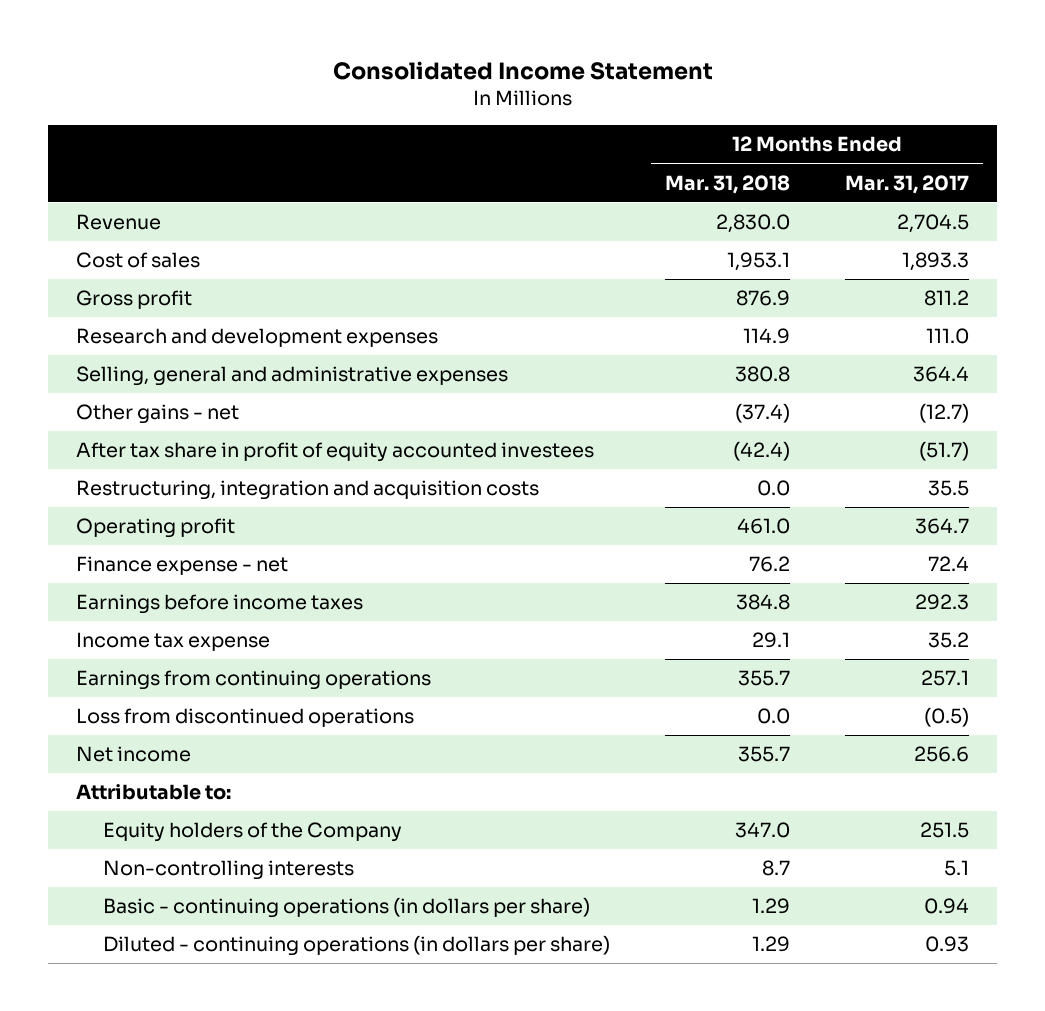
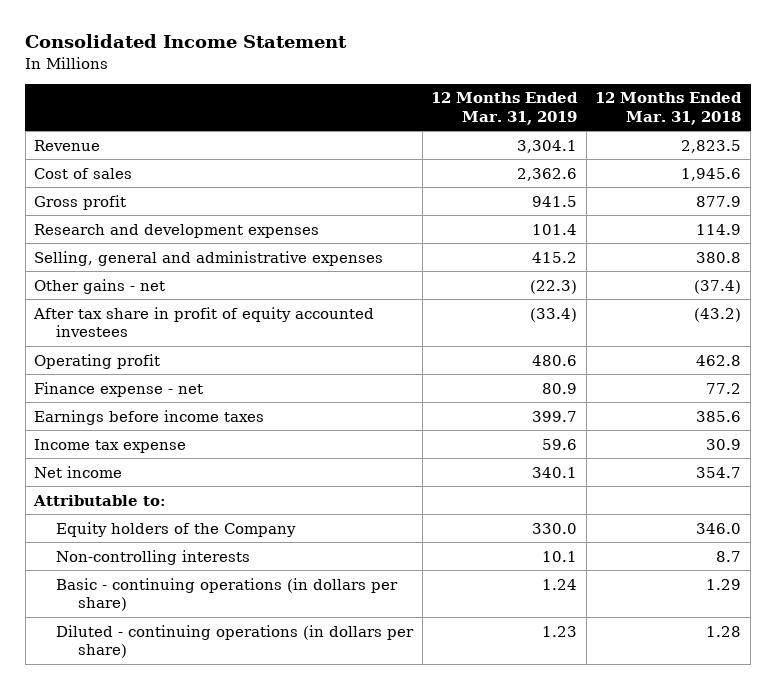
[845,174,970,194] Mar. 31, 2017 -> none
none -> [431,92,579,125] 12 Months Ended Mar. 31, 2019
[716,214,791,234] 2,830.0 -> [681,139,742,153] 2,823.5
[727,252,791,272] 1,953.1 -> [681,167,742,181] 1,945.6
[736,290,791,307] 876.9 -> [696,195,742,207] 877.9
[75,480,539,501] Restructuring, integration and acquisition costs -> none
[75,670,431,691] Earnings from continuing operations -> none
[75,708,414,728] Loss from discontinued operations -> none
[733,441,791,462] (42.4) -> [694,307,742,322] (43.2)
[737,518,791,535] 461.0 -> [696,354,742,366] 462.8
[749,556,791,573] 76.2 -> [706,382,742,394] 77.2
[736,594,791,611] 384.8 -> [696,410,742,422] 385.6
[752,632,791,649] 29.1 -> [706,438,742,450] 30.9
[738,746,791,763] 355.7 -> [696,466,742,478] 354.7
[735,822,791,839] 347.0 -> [696,522,742,534] 346.0
[752,936,791,953] 1.29 -> [706,625,742,637] 1.28

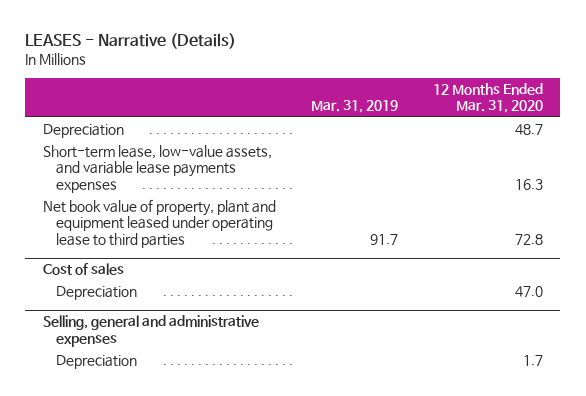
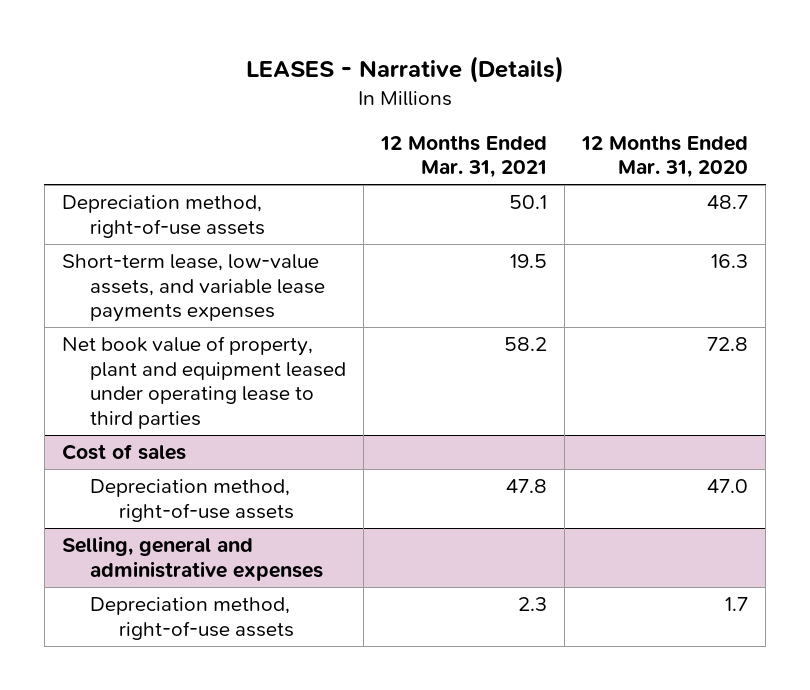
[310,100,398,114] Mar. 31, 2019 -> none
none -> [380,134,548,179] 12 Months Ended Mar. 31, 2021
[42,123,124,138] Depreciation -> [61,195,266,238] Depreciation method, right-of-use assets
[55,285,137,300] Depreciation -> [90,479,294,522] Depreciation method, right-of-use assets
[55,354,137,369] Depreciation -> [90,597,294,640] Depreciation method, right-of-use assets

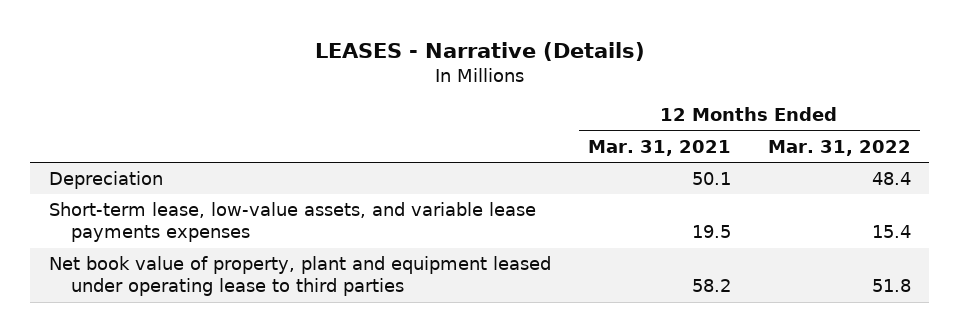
[581,134,749,179] 12 Months Ended Mar. 31, 2020 -> none
none -> [767,139,911,156] Mar. 31, 2022
[61,195,266,238] Depreciation method, right-of-use assets -> [48,171,163,190] Depreciation
[61,444,186,461] Cost of sales -> none
[90,479,294,522] Depreciation method, right-of-use assets -> none
[61,536,324,581] Selling, general and administrative expenses -> none
[90,597,294,640] Depreciation method, right-of-use assets -> none

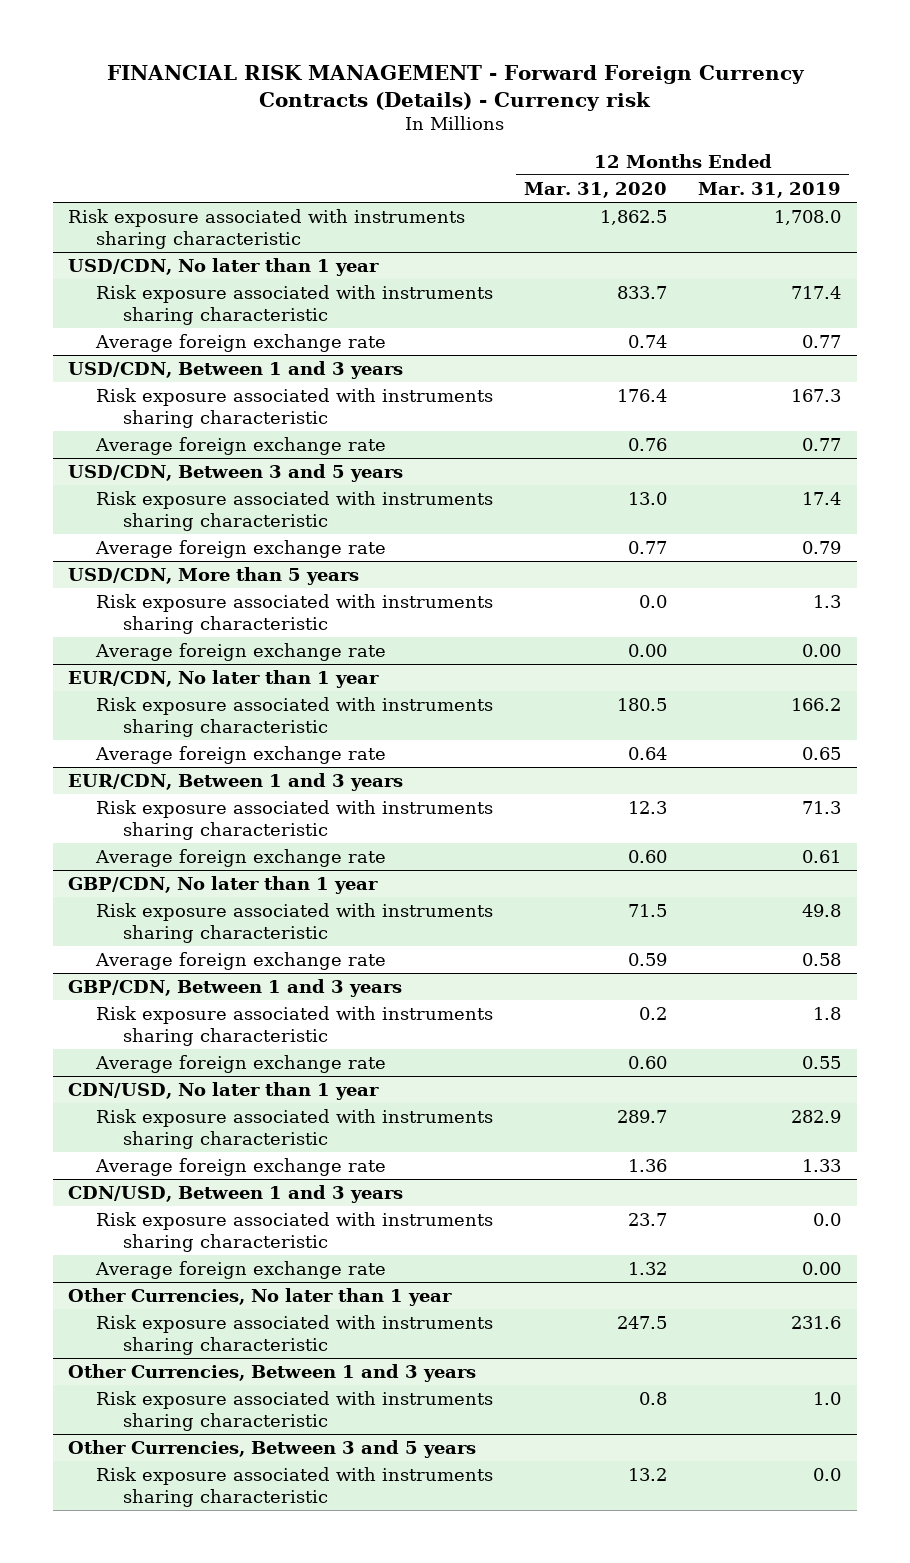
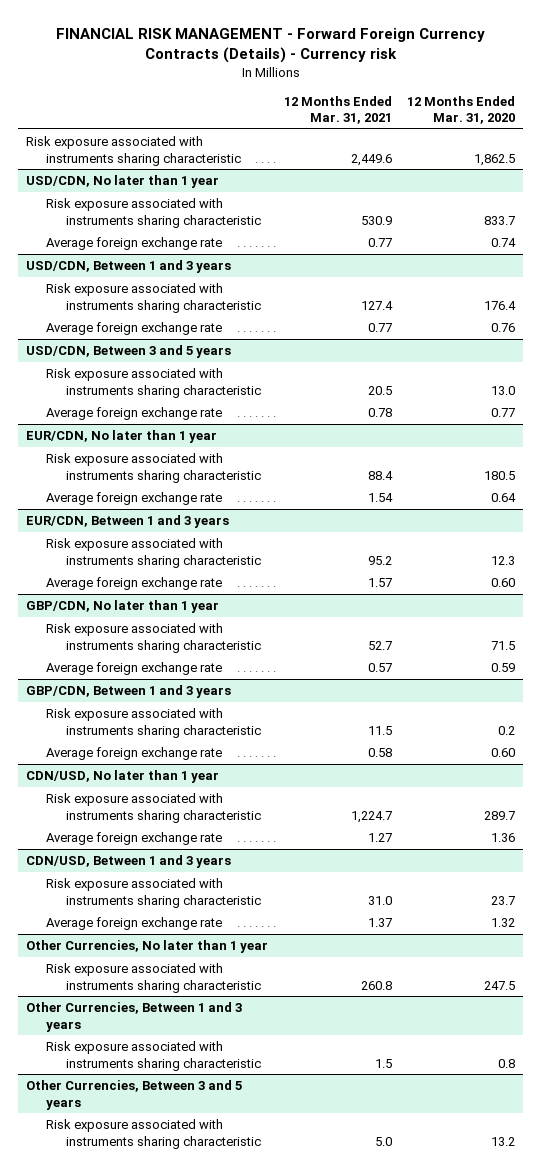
[698,182,842,199] Mar. 31, 2019 -> none
none -> [283,95,392,125] 12 Months Ended Mar. 31, 2021
[68,567,360,586] USD/CDN, More than 5 years -> none
[95,594,493,634] Risk exposure associated with instruments sharing characteristic -> none
[94,643,386,662] Average foreign exchange rate -> none

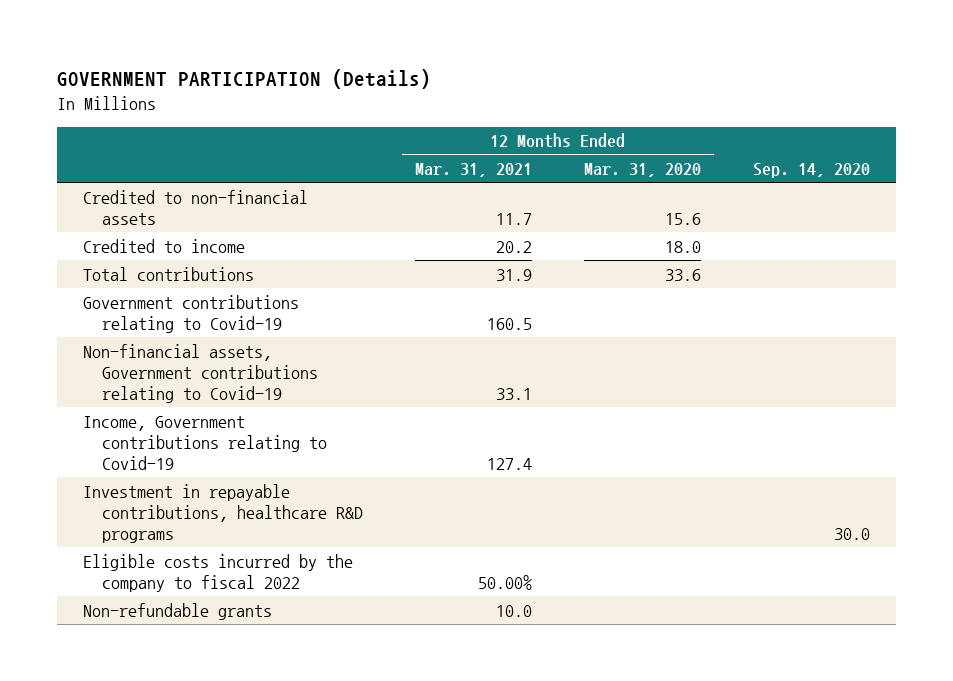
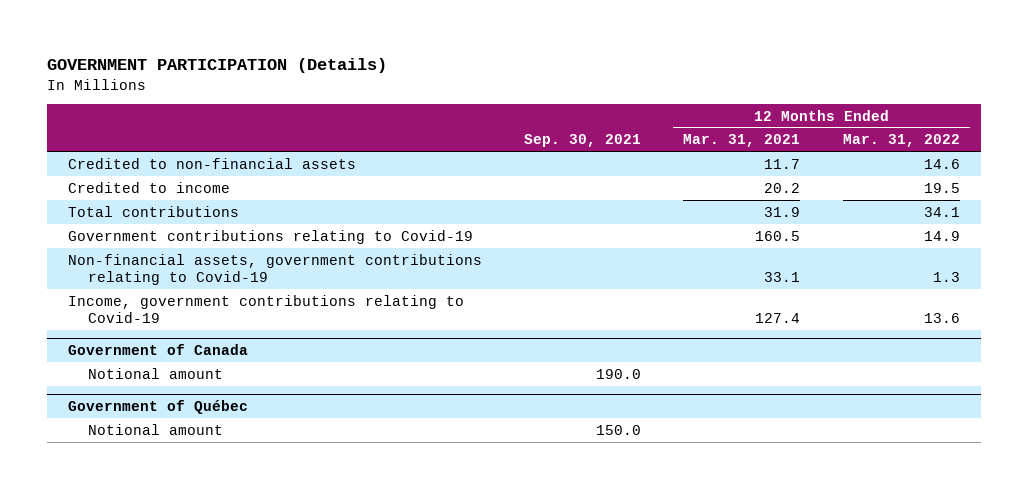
[584,163,702,178] Mar. 31, 2020 -> none
[753,163,871,179] Sep. 14, 2020 -> none
none -> [524,134,642,148] Sep. 30, 2021
none -> [842,134,960,148] Mar. 31, 2022
[82,483,364,544] Investment in repayable contributions, healthcare R&D programs -> none
[82,553,353,592] Eligible costs incurred by the company to fiscal 2022 -> none
[82,602,272,620] Non-refundable grants -> none
[82,343,319,404] Non-financial assets, Government contributions relating to Covid-19 -> [68,253,483,285] Non-financial assets, government contributions relating to Covid-19
[82,415,328,471] Income, Government contributions relating to Covid-19 -> [68,294,465,323] Income, government contributions relating to Covid-19
none -> [68,344,249,356] Government of Canada
none -> [88,367,224,379] Notional amount
none -> [68,400,249,415] Government of Québec
none -> [88,423,224,435] Notional amount

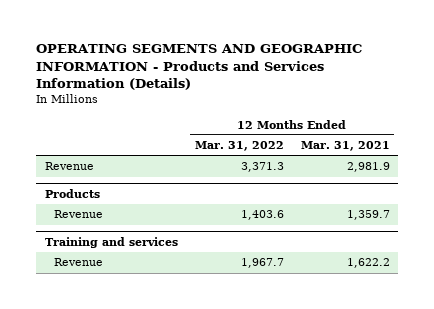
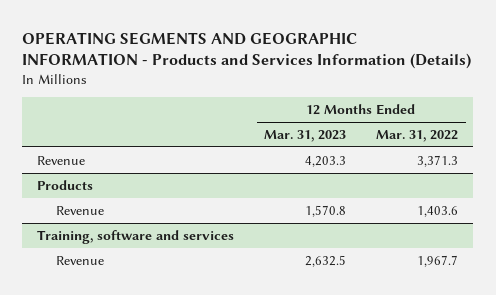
[300,141,390,152] Mar. 31, 2021 -> none
none -> [264,129,347,142] Mar. 31, 2023
[44,236,178,248] Training and services -> [37,229,235,244] Training, software and services

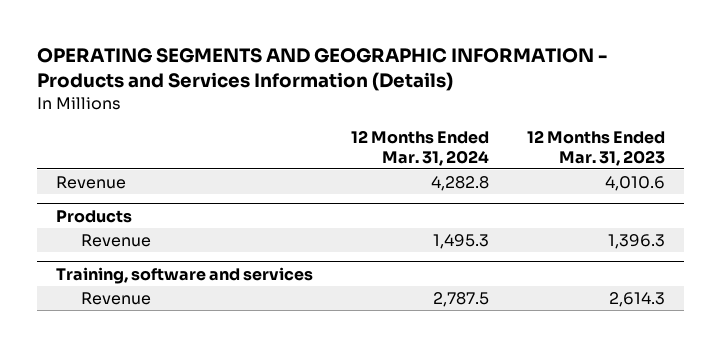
[376,129,459,142] Mar. 31, 2022 -> none
none -> [351,129,490,166] 12 Months Ended Mar. 31, 2024
[305,155,347,167] 4,203.3 -> [604,175,665,191] 4,010.6
[305,204,347,217] 1,570.8 -> [607,233,665,249] 1,396.3
[305,254,347,267] 2,632.5 -> [608,291,665,307] 2,614.3

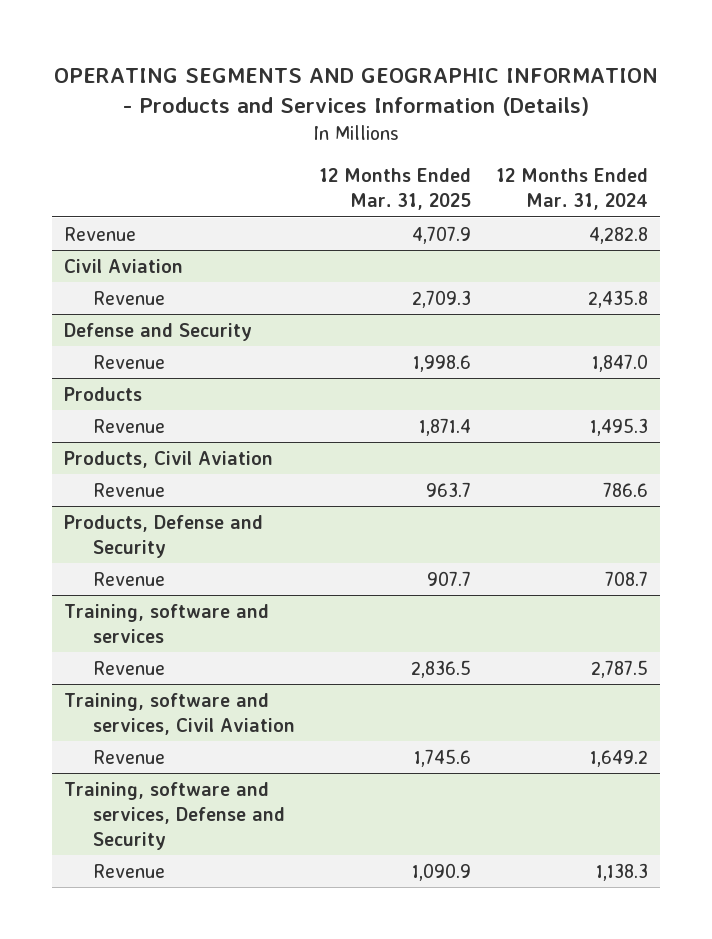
[526,129,665,166] 12 Months Ended Mar. 31, 2023 -> none
none -> [319,168,472,211] 12 Months Ended Mar. 31, 2025
none -> [64,258,184,273] Civil Aviation
none -> [92,290,165,305] Revenue
none -> [64,322,253,341] Defense and Security
none -> [92,354,165,369] Revenue
none -> [64,450,274,468] Products, Civil Aviation
none -> [92,482,165,497] Revenue
none -> [64,514,264,558] Products, Defense and Security
none -> [92,571,165,586] Revenue
none -> [64,692,295,735] Training, software and services, Civil Aviation
none -> [92,749,165,764] Revenue
none -> [64,781,285,850] Training, software and services, Defense and Security
none -> [92,863,165,878] Revenue

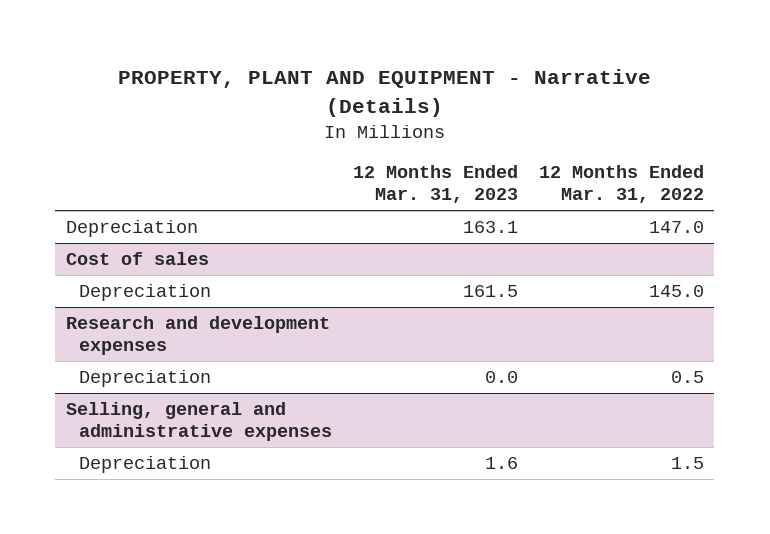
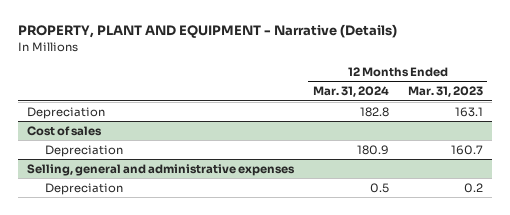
[538,165,704,204] 12 Months Ended Mar. 31, 2022 -> none
none -> [312,86,389,98] Mar. 31, 2024
[65,316,330,356] Research and development expenses -> none
[78,370,211,388] Depreciation -> none
[462,285,518,298] 161.5 -> [450,144,483,155] 160.7
[484,457,518,470] 1.6 -> [463,182,483,193] 0.2

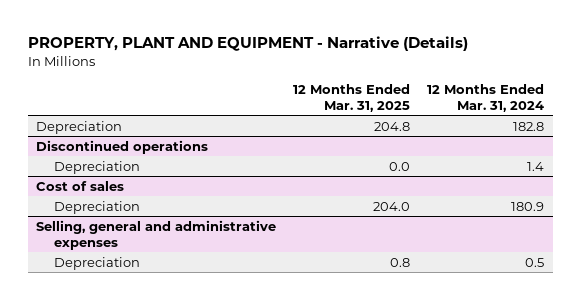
[407,86,483,98] Mar. 31, 2023 -> none
none -> [293,83,411,112] 12 Months Ended Mar. 31, 2025
none -> [36,139,209,154] Discontinued operations
none -> [53,160,140,174] Depreciation

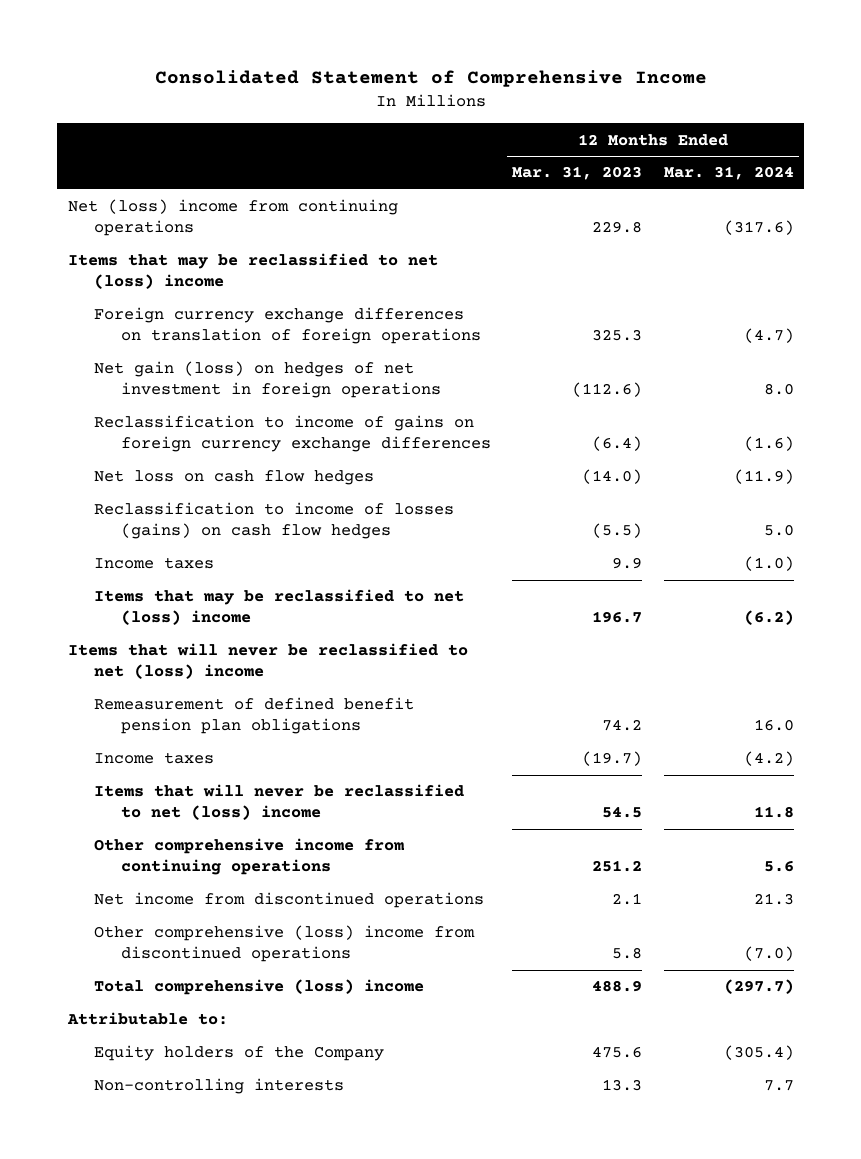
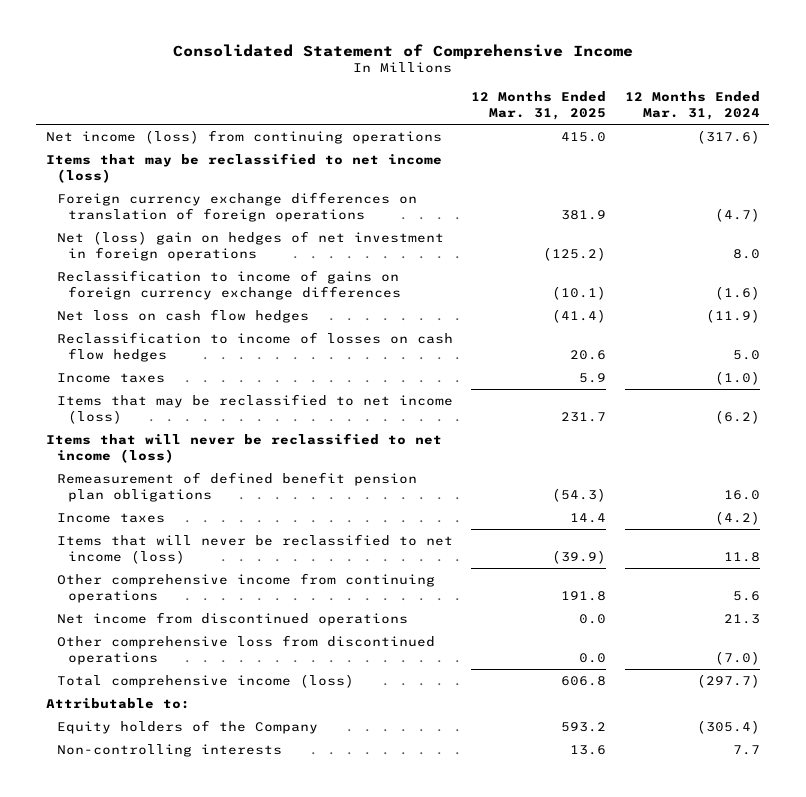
[512,166,643,181] Mar. 31, 2023 -> none
none -> [471,90,607,120] 12 Months Ended Mar. 31, 2025
[67,199,398,237] Net (loss) income from continuing operations -> [45,129,442,144] Net income (loss) from continuing operations
[67,253,438,290] Items that may be reclassified to net (loss) income -> [45,152,442,184] Items that may be reclassified to net income (loss)
[94,361,442,399] Net gain (loss) on hedges of net investment in foreign operations -> [56,230,444,262] Net (loss) gain on hedges of net investment in foreign operations
[94,502,455,540] Reclassification to income of losses (gains) on cash flow hedges -> [56,331,453,363] Reclassification to income of losses on cash flow hedges
[94,589,465,626] Items that may be reclassified to net (loss) income -> [56,393,453,425] Items that may be reclassified to net income (loss)
[67,643,468,680] Items that will never be reclassified to net (loss) income -> [45,432,442,464] Items that will never be reclassified to net income (loss)
[94,784,465,821] Items that will never be reclassified to net (loss) income -> [56,533,453,565] Items that will never be reclassified to net income (loss)
[94,925,476,963] Other comprehensive (loss) income from discontinued operations -> [56,634,435,666] Other comprehensive loss from discontinued operations
[94,979,425,996] Total comprehensive (loss) income -> [56,673,354,688] Total comprehensive income (loss)

